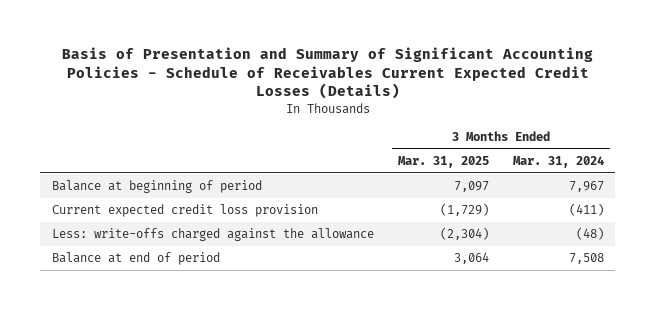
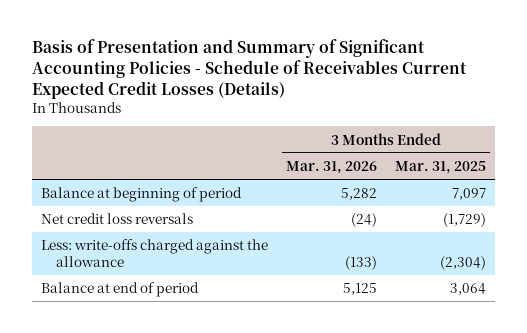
[512,156,604,169] Mar. 31, 2024 -> none
none -> [286,160,378,174] Mar. 31, 2026
[52,204,319,218] Current expected credit loss provision -> [41,213,194,225] Net credit loss reversals

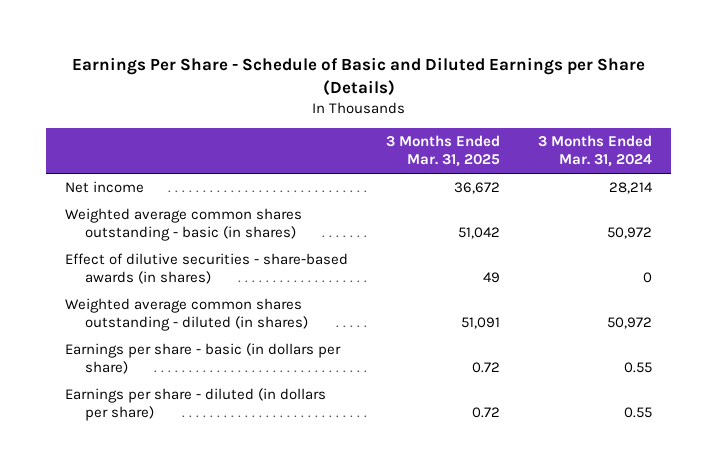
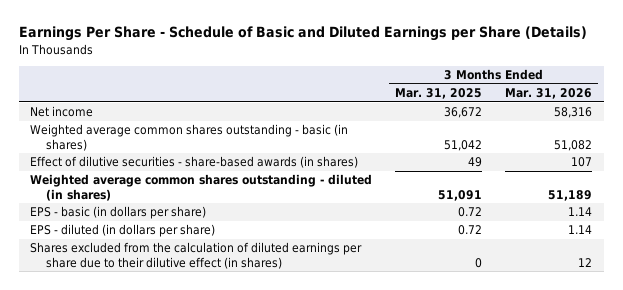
[537,135,652,168] 3 Months Ended Mar. 31, 2024 -> none
none -> [505,88,593,100] Mar. 31, 2026
[65,343,342,375] Earnings per share - basic (in dollars per share) -> [30,206,207,220] EPS - basic (in dollars per share)
[65,388,327,422] Earnings per share - diluted (in dollars per share) -> [30,224,216,238] EPS - diluted (in dollars per share)
none -> [30,242,363,269] Shares excluded from the calculation of diluted earnings per share due to their dilutive effect (in shares)

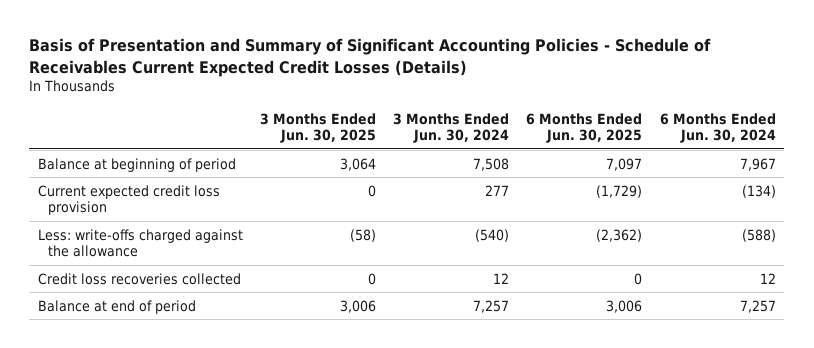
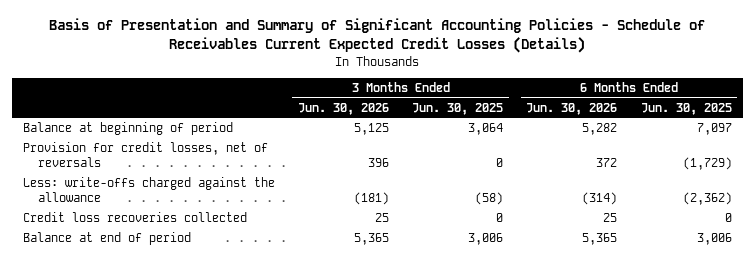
[393,112,510,144] 3 Months Ended Jun. 30, 2024 -> none
[659,112,776,144] 6 Months Ended Jun. 30, 2024 -> none
none -> [298,102,390,115] Jun. 30, 2026
none -> [526,102,618,115] Jun. 30, 2026
[37,184,220,216] Current expected credit loss provision -> [23,142,269,168] Provision for credit losses, net of reversals

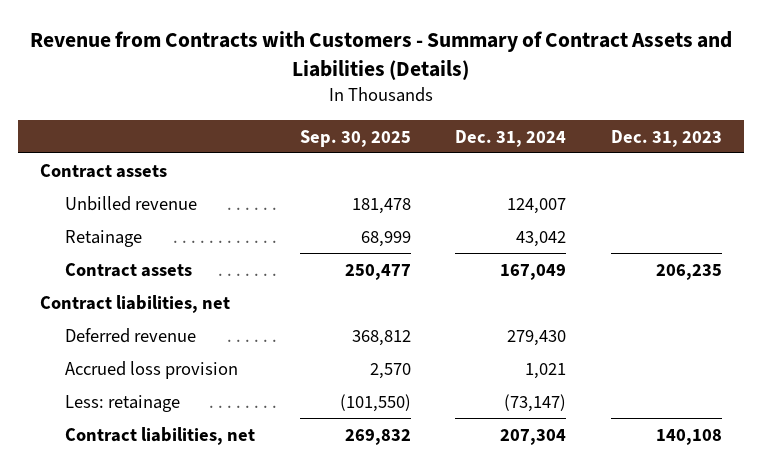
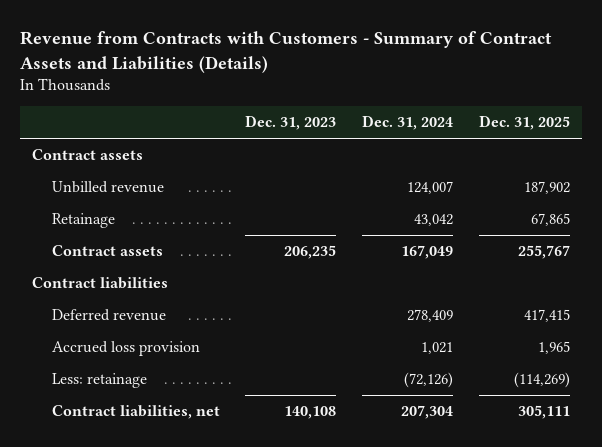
[299,129,411,147] Sep. 30, 2025 -> none
none -> [478,115,570,131] Dec. 31, 2025
[40,294,231,313] Contract liabilities, net -> [32,277,169,290] Contract liabilities
[507,329,567,346] 279,430 -> [406,309,453,323] 278,409
[504,393,567,412] (73,147) -> [403,372,453,389] (72,126)

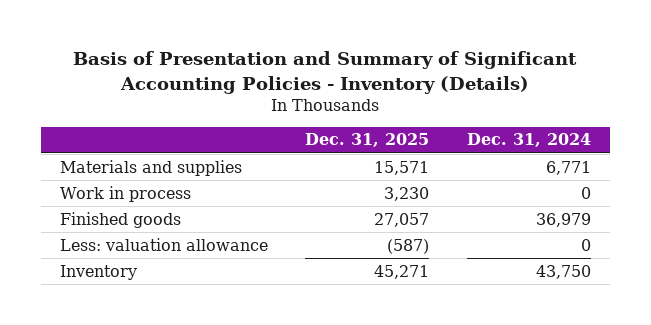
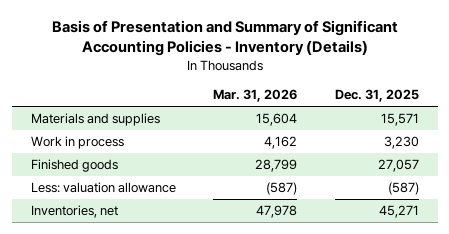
[467,133,592,148] Dec. 31, 2024 -> none
none -> [213,89,298,103] Mar. 31, 2026
[59,264,137,280] Inventory -> [30,205,118,219] Inventories, net

